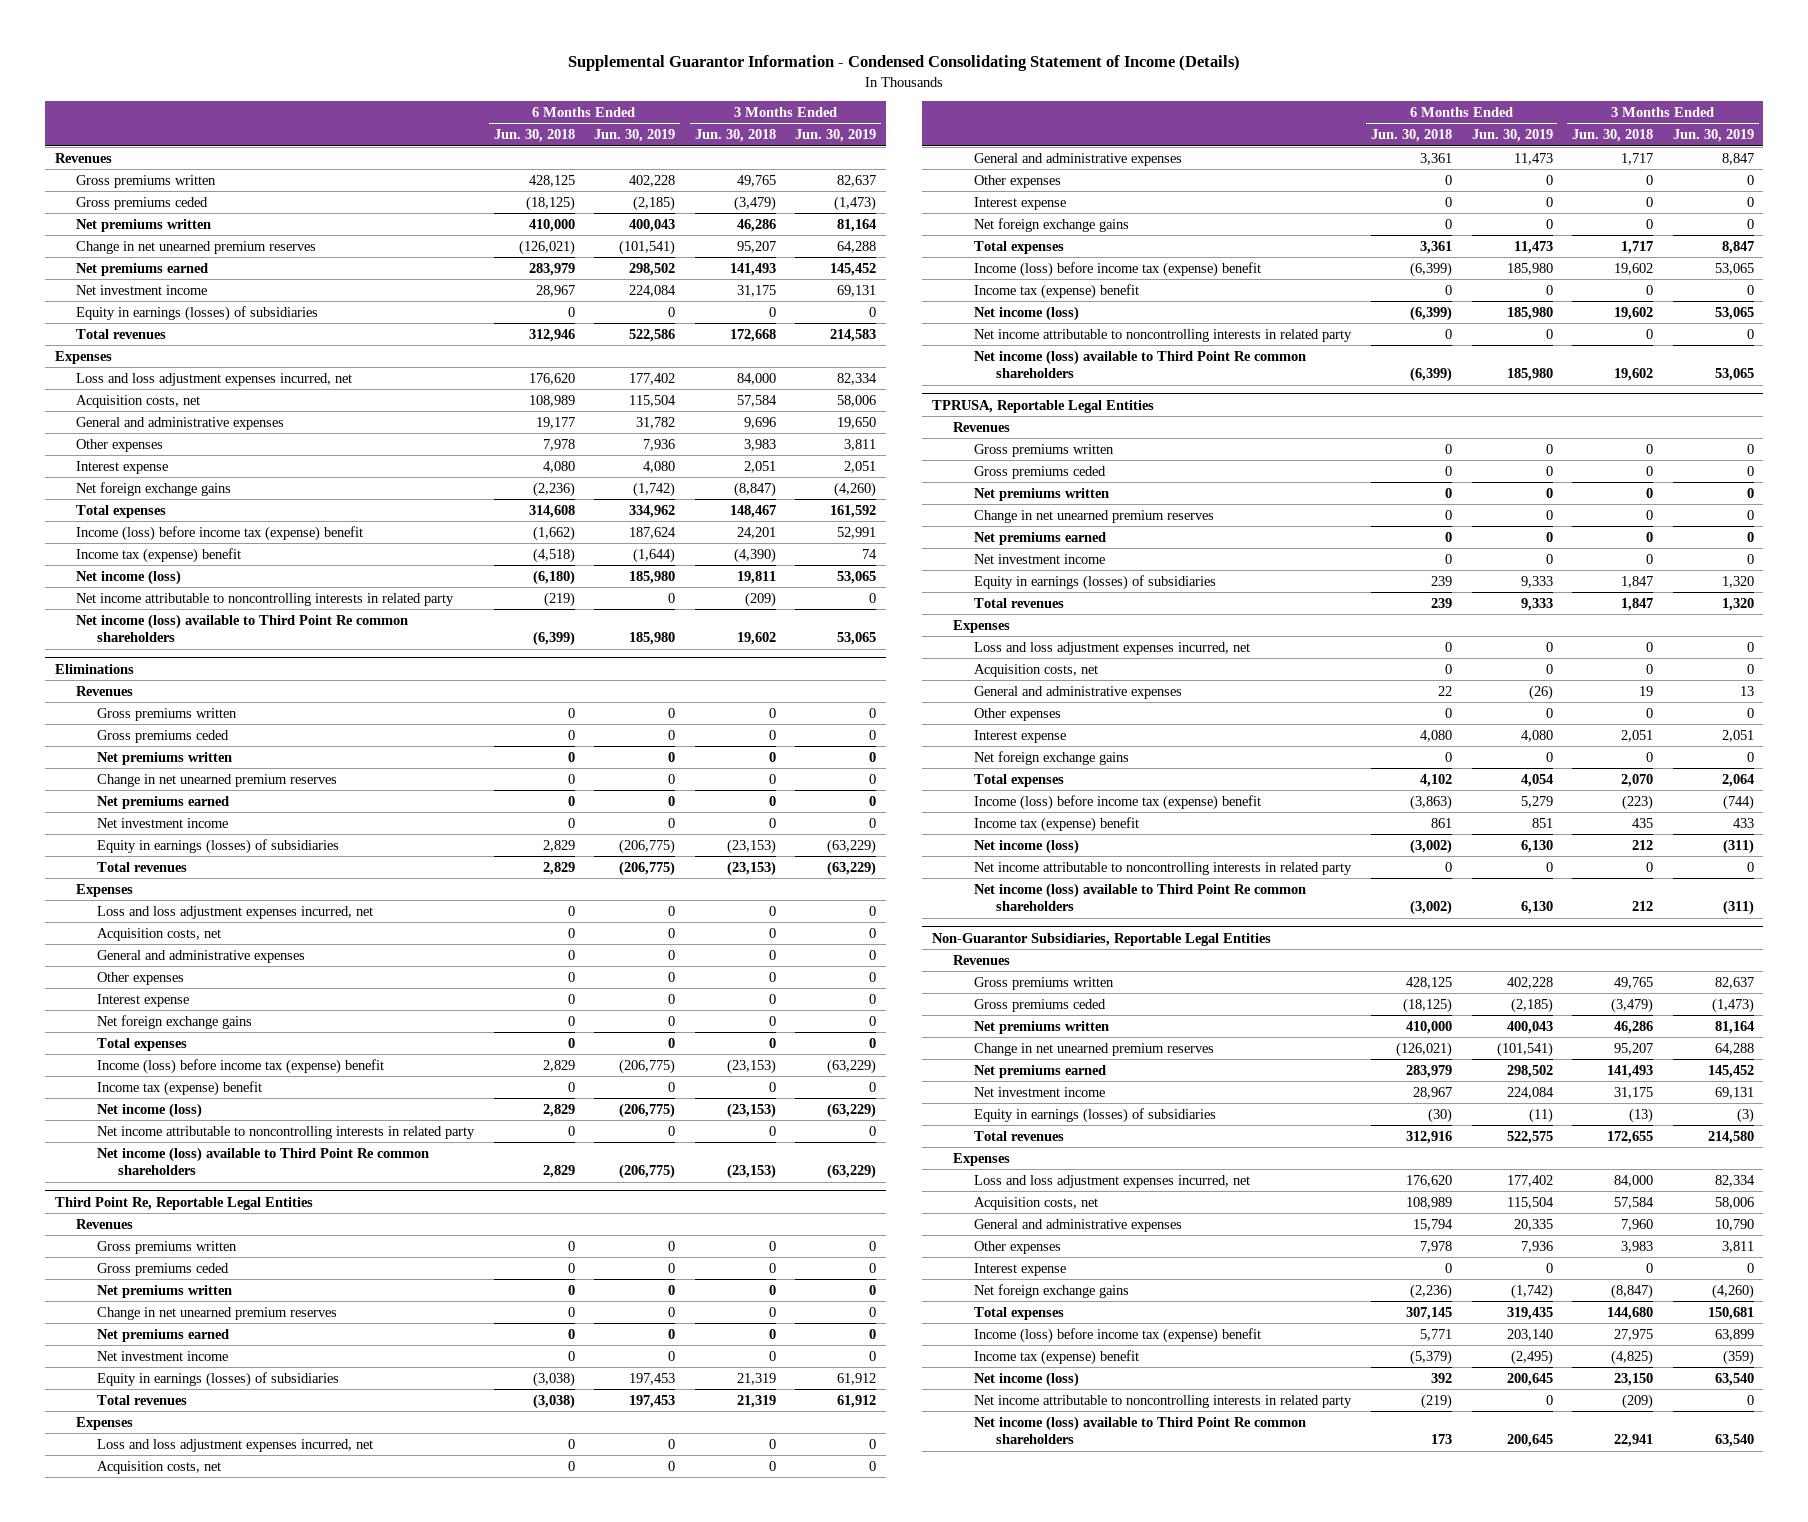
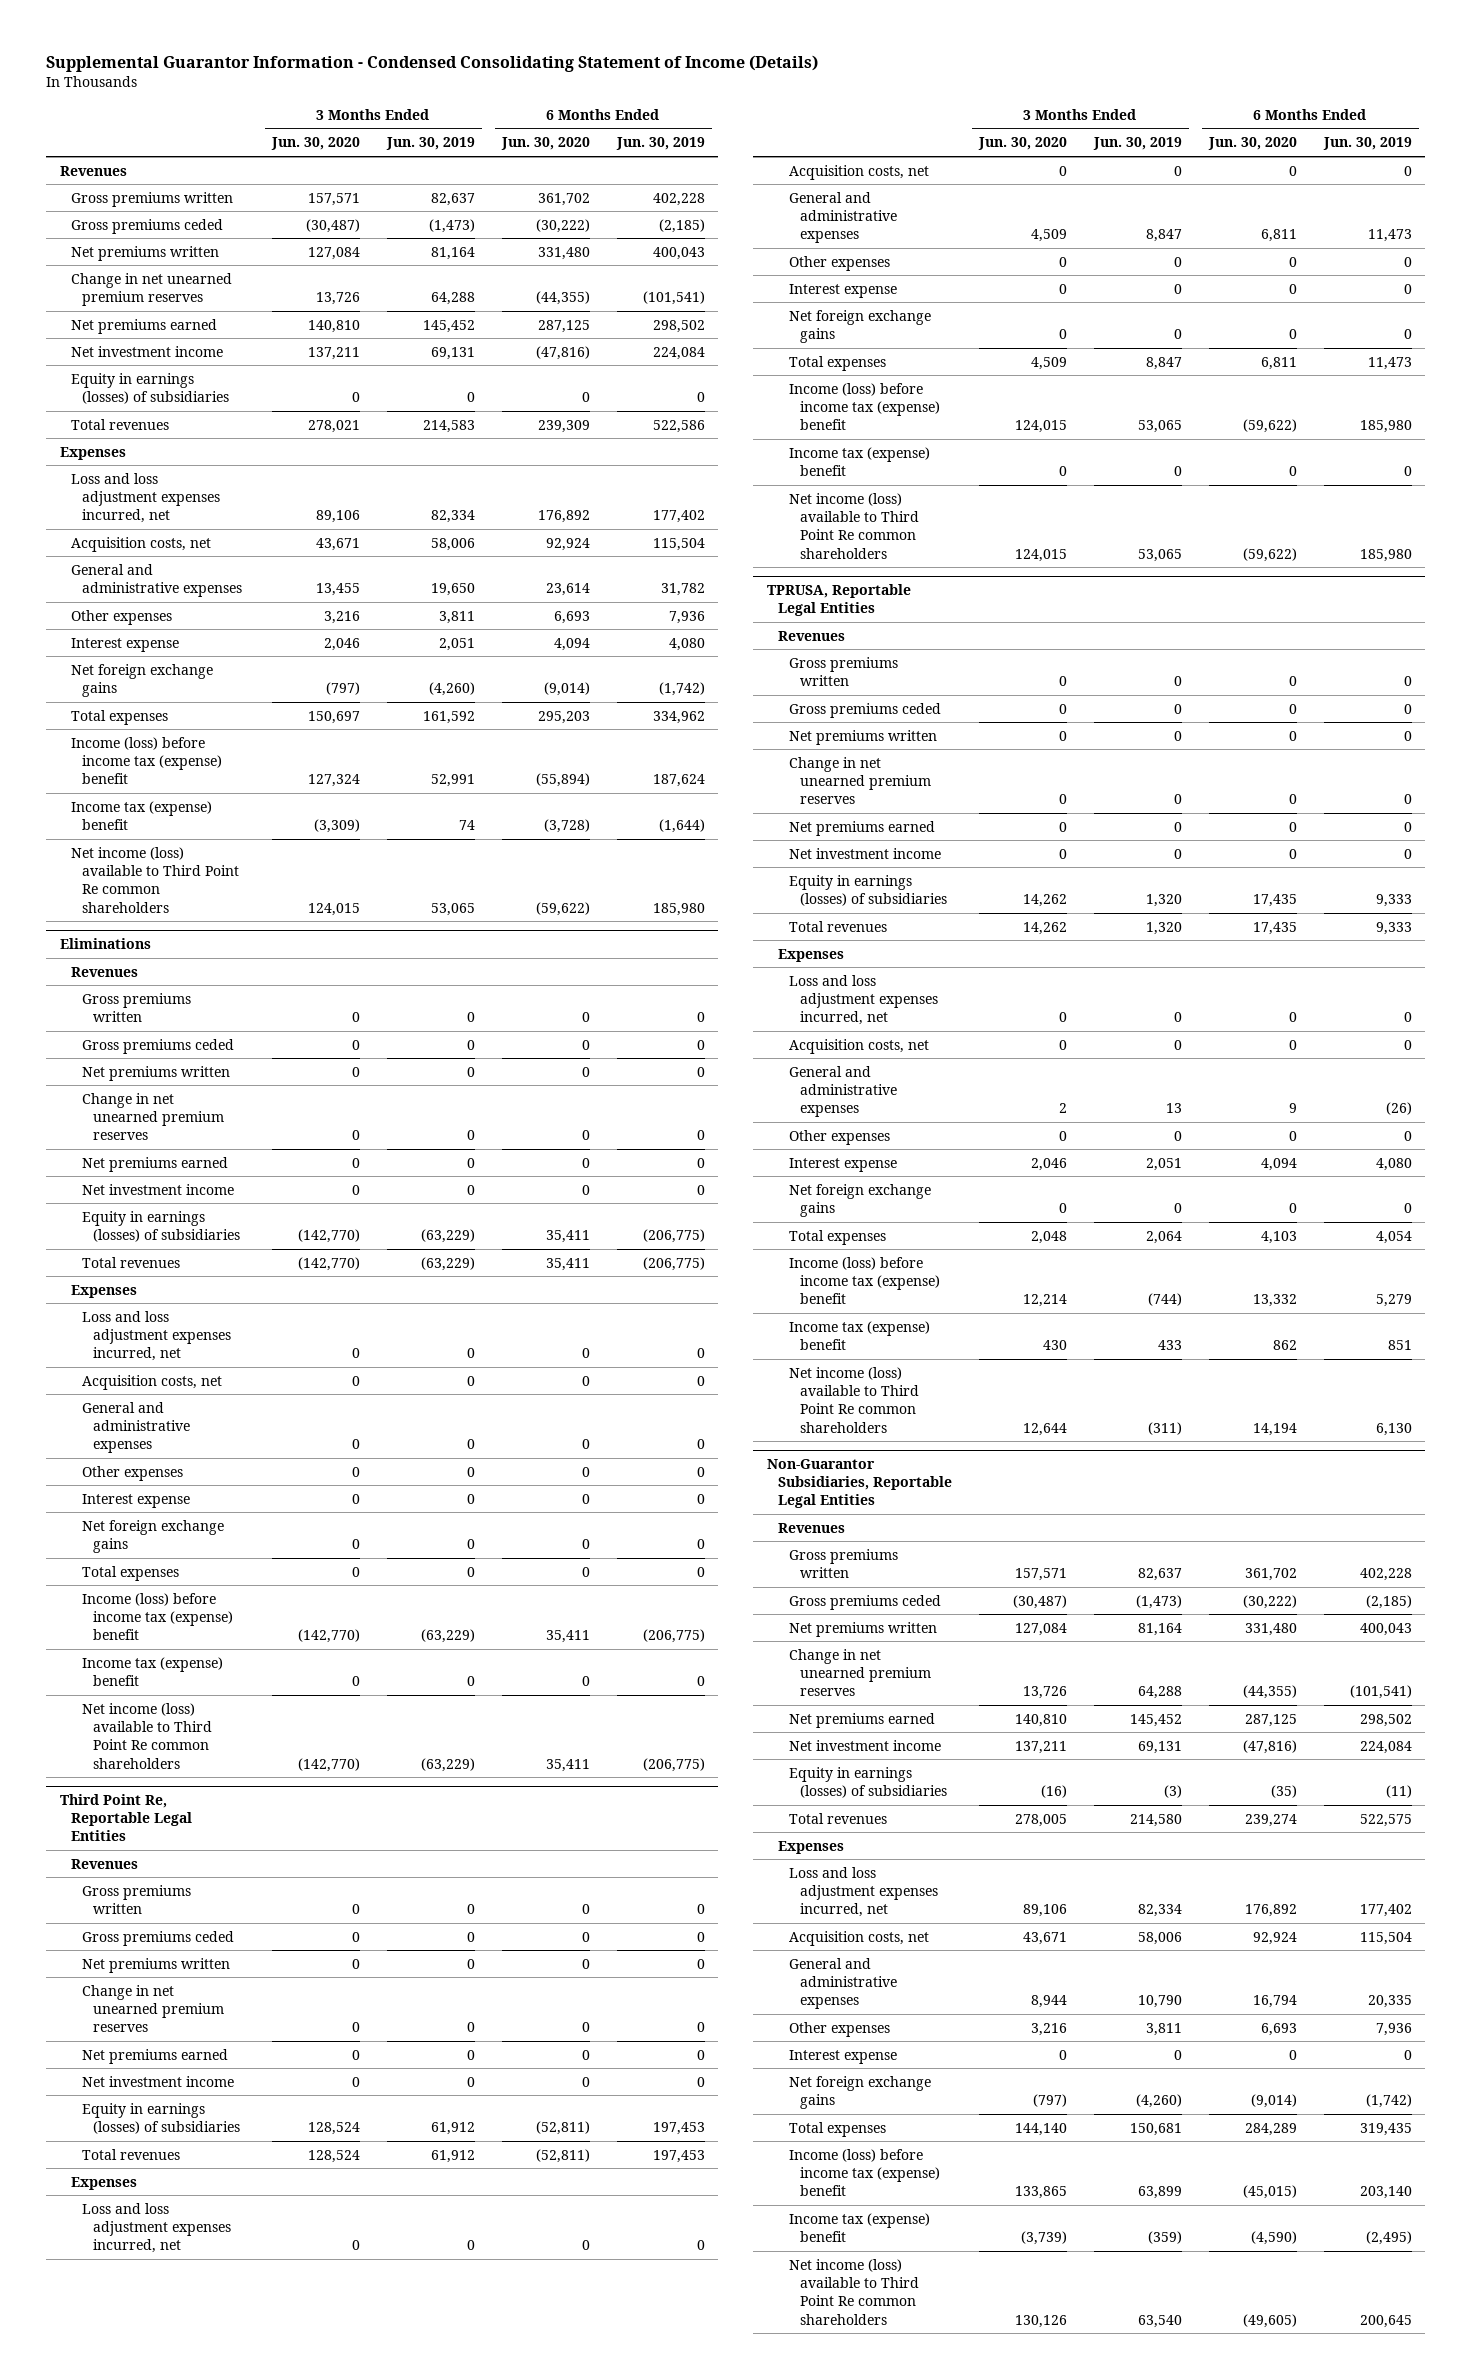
[493,129,575,143] Jun. 30, 2018 -> none
[694,129,776,143] Jun. 30, 2018 -> none
none -> [270,137,360,151] Jun. 30, 2020
none -> [500,137,590,151] Jun. 30, 2020
[75,569,181,585] Net income (loss) -> none
[75,592,454,606] Net income attributable to noncontrolling interests in related party -> none
[97,1102,203,1118] Net income (loss) -> none
[97,1125,476,1139] Net income attributable to noncontrolling interests in related party -> none
[974,305,1080,321] Net income (loss) -> none
[974,328,1353,342] Net income attributable to noncontrolling interests in related party -> none
[974,838,1080,854] Net income (loss) -> none
[974,861,1353,875] Net income attributable to noncontrolling interests in related party -> none
[974,1371,1080,1387] Net income (loss) -> none
[974,1394,1353,1408] Net income attributable to noncontrolling interests in related party -> none

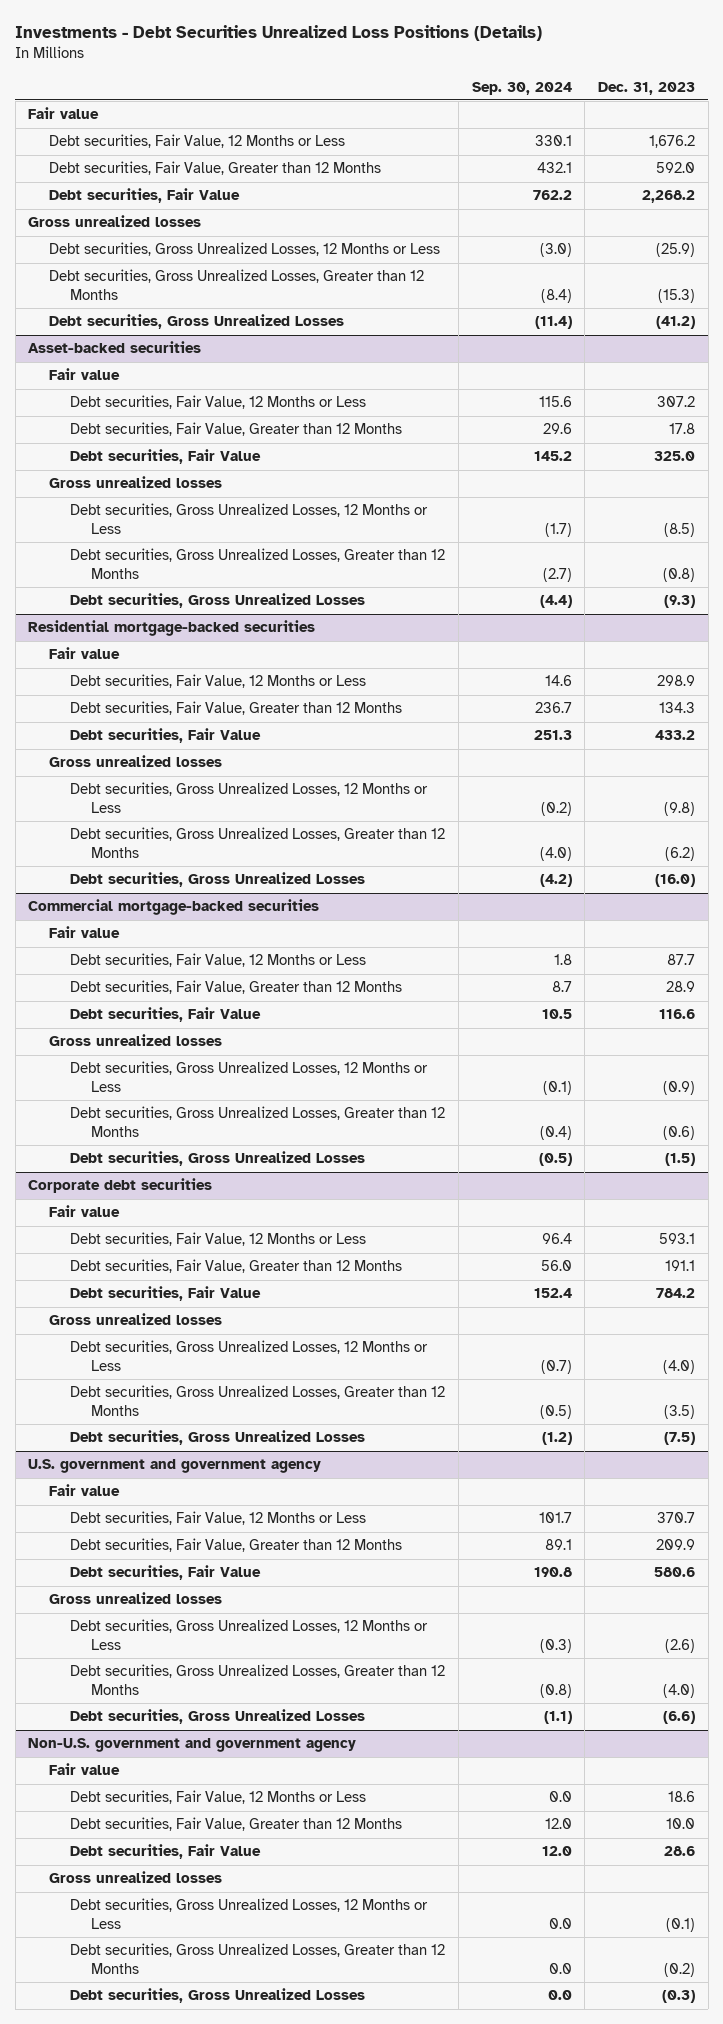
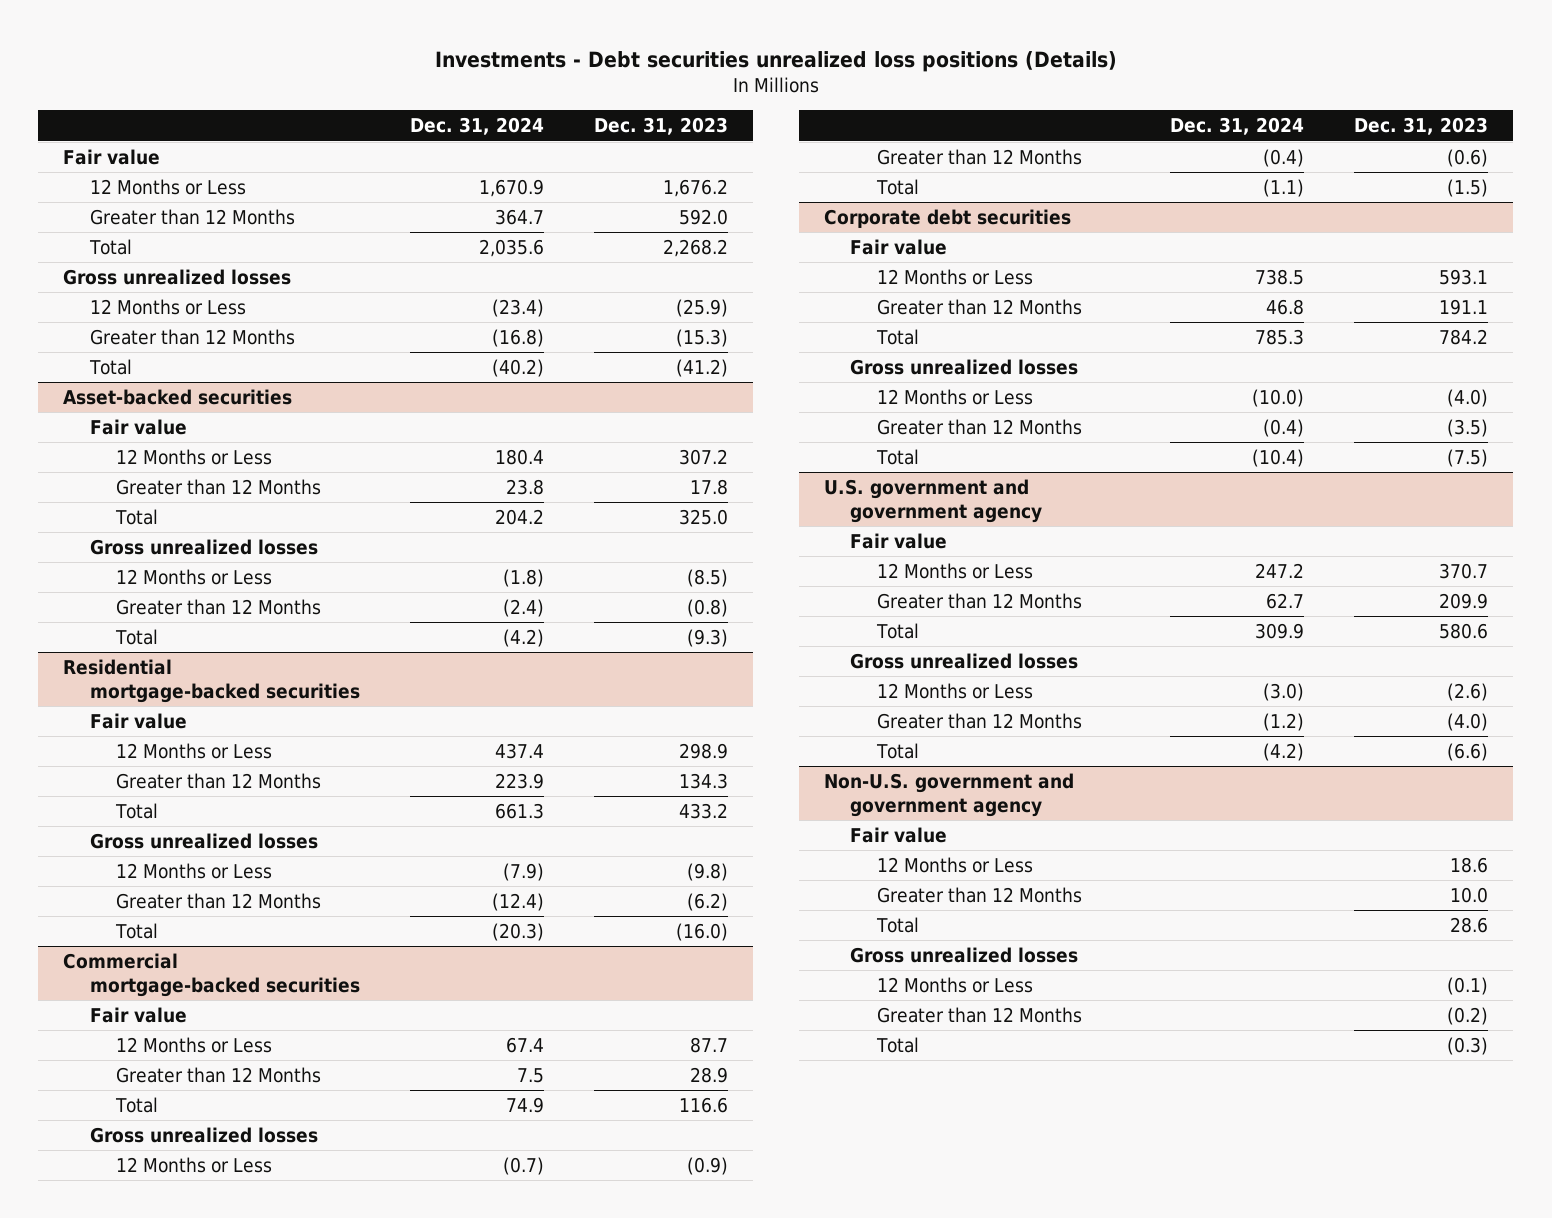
[15,25,543,42] Investments - Debt Securities Unrealized Loss Positions (Details) -> [434,51,1117,73] Investments - Debt securities unrealized loss positions (Details)
[471,81,572,95] Sep. 30, 2024 -> none
none -> [409,117,544,136] Dec. 31, 2024
[49,134,346,149] Debt securities, Fair Value, 12 Months or Less -> [89,178,246,195] 12 Months or Less
[49,161,382,176] Debt securities, Fair Value, Greater than 12 Months -> [89,208,295,225] Greater than 12 Months
[49,188,241,204] Debt securities, Fair Value -> [88,238,132,255] Total
[49,242,441,257] Debt securities, Gross Unrealized Losses, 12 Months or Less -> [89,298,246,315] 12 Months or Less
[49,269,425,300] Debt securities, Gross Unrealized Losses, Greater than 12 Months -> [89,328,295,345] Greater than 12 Months
[49,314,345,330] Debt securities, Gross Unrealized Losses -> [88,358,132,375] Total
[70,395,367,410] Debt securities, Fair Value, 12 Months or Less -> [116,448,273,465] 12 Months or Less
[70,422,403,437] Debt securities, Fair Value, Greater than 12 Months -> [116,478,322,495] Greater than 12 Months
[70,449,262,465] Debt securities, Fair Value -> [115,508,159,525] Total
[70,503,429,534] Debt securities, Gross Unrealized Losses, 12 Months or Less -> [116,568,273,585] 12 Months or Less
[70,548,446,579] Debt securities, Gross Unrealized Losses, Greater than 12 Months -> [116,598,322,615] Greater than 12 Months
[70,593,366,609] Debt securities, Gross Unrealized Losses -> [115,628,159,645] Total
[70,674,367,689] Debt securities, Fair Value, 12 Months or Less -> [116,742,273,759] 12 Months or Less
[70,701,403,716] Debt securities, Fair Value, Greater than 12 Months -> [116,772,322,789] Greater than 12 Months
[70,728,262,744] Debt securities, Fair Value -> [115,802,159,819] Total
[70,782,429,813] Debt securities, Gross Unrealized Losses, 12 Months or Less -> [116,862,273,879] 12 Months or Less
[70,827,446,858] Debt securities, Gross Unrealized Losses, Greater than 12 Months -> [116,892,322,909] Greater than 12 Months
[70,872,366,888] Debt securities, Gross Unrealized Losses -> [115,922,159,939] Total
[70,953,367,968] Debt securities, Fair Value, 12 Months or Less -> [116,1036,273,1053] 12 Months or Less
[70,980,403,995] Debt securities, Fair Value, Greater than 12 Months -> [116,1066,322,1083] Greater than 12 Months
[70,1007,262,1023] Debt securities, Fair Value -> [115,1096,159,1113] Total
[70,1061,429,1092] Debt securities, Gross Unrealized Losses, 12 Months or Less -> [116,1156,273,1173] 12 Months or Less
[70,1106,446,1137] Debt securities, Gross Unrealized Losses, Greater than 12 Months -> [876,148,1082,165] Greater than 12 Months
[70,1151,366,1167] Debt securities, Gross Unrealized Losses -> [875,178,919,195] Total
[70,1232,367,1247] Debt securities, Fair Value, 12 Months or Less -> [876,268,1033,285] 12 Months or Less
[70,1259,403,1274] Debt securities, Fair Value, Greater than 12 Months -> [876,298,1082,315] Greater than 12 Months
[70,1286,262,1302] Debt securities, Fair Value -> [875,328,919,345] Total
[70,1340,429,1371] Debt securities, Gross Unrealized Losses, 12 Months or Less -> [876,388,1033,405] 12 Months or Less
[70,1385,446,1416] Debt securities, Gross Unrealized Losses, Greater than 12 Months -> [876,418,1082,435] Greater than 12 Months
[70,1430,366,1446] Debt securities, Gross Unrealized Losses -> [875,448,919,465] Total
[70,1511,367,1526] Debt securities, Fair Value, 12 Months or Less -> [876,562,1033,579] 12 Months or Less
[70,1538,403,1553] Debt securities, Fair Value, Greater than 12 Months -> [876,592,1082,609] Greater than 12 Months
[70,1565,262,1581] Debt securities, Fair Value -> [875,622,919,639] Total
[70,1619,429,1650] Debt securities, Gross Unrealized Losses, 12 Months or Less -> [876,682,1033,699] 12 Months or Less
[70,1664,446,1695] Debt securities, Gross Unrealized Losses, Greater than 12 Months -> [876,712,1082,729] Greater than 12 Months
[70,1709,366,1725] Debt securities, Gross Unrealized Losses -> [875,742,919,759] Total
[70,1790,367,1805] Debt securities, Fair Value, 12 Months or Less -> [876,856,1033,873] 12 Months or Less
[70,1817,403,1832] Debt securities, Fair Value, Greater than 12 Months -> [876,886,1082,903] Greater than 12 Months
[70,1844,262,1860] Debt securities, Fair Value -> [875,916,919,933] Total
[70,1898,429,1929] Debt securities, Gross Unrealized Losses, 12 Months or Less -> [876,976,1033,993] 12 Months or Less
[70,1943,446,1974] Debt securities, Gross Unrealized Losses, Greater than 12 Months -> [876,1006,1082,1023] Greater than 12 Months
[70,1988,366,2004] Debt securities, Gross Unrealized Losses -> [875,1036,919,1053] Total

